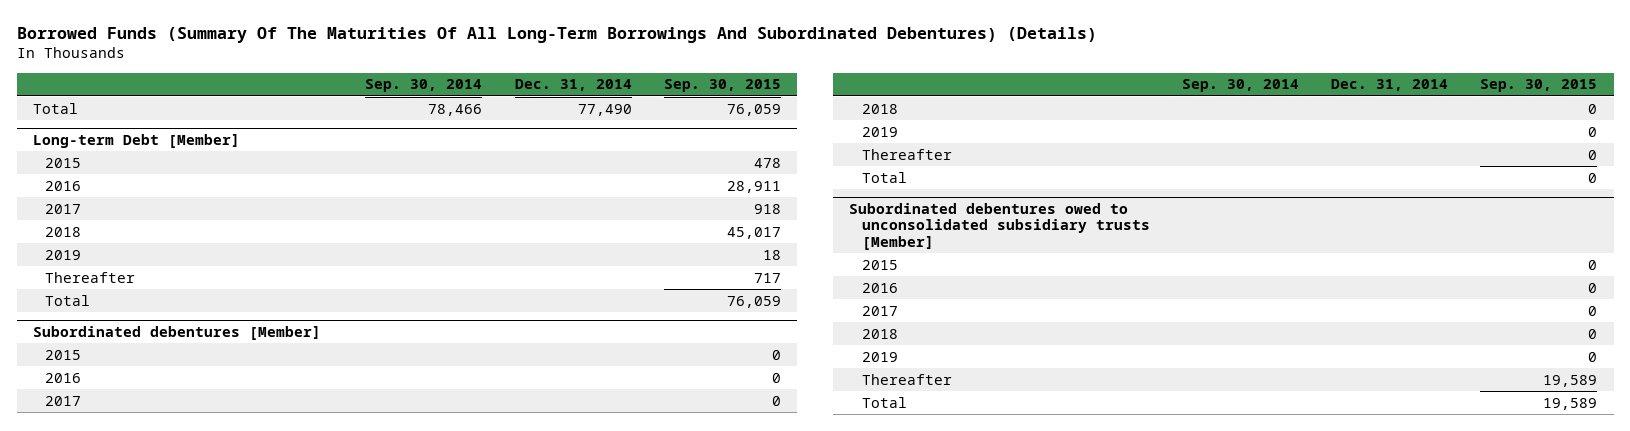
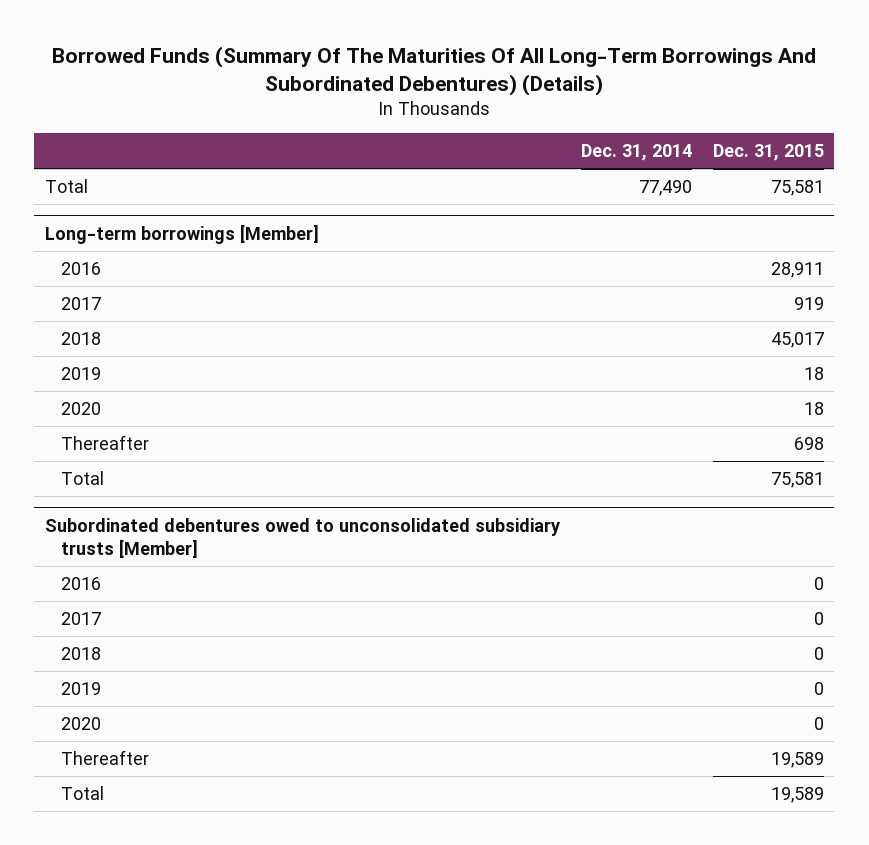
[365,79,483,93] Sep. 30, 2014 -> none
[663,79,781,93] Sep. 30, 2015 -> none
none -> [712,144,824,162] Dec. 31, 2015
[45,157,82,168] 2015 -> none
[32,133,240,148] Long-term Debt [Member] -> [44,223,319,244] Long-term borrowings [Member]
none -> [60,402,101,416] 2020
[32,325,321,340] Subordinated debentures [Member] -> none
[45,349,82,360] 2015 -> none
[45,372,82,383] 2016 -> none
[45,395,82,406] 2017 -> none
[861,103,898,114] 2018 -> none
[861,126,898,137] 2019 -> none
[861,148,952,160] Thereafter -> none
[861,171,907,183] Total -> none
[861,259,898,270] 2015 -> none
none -> [60,717,101,731] 2020

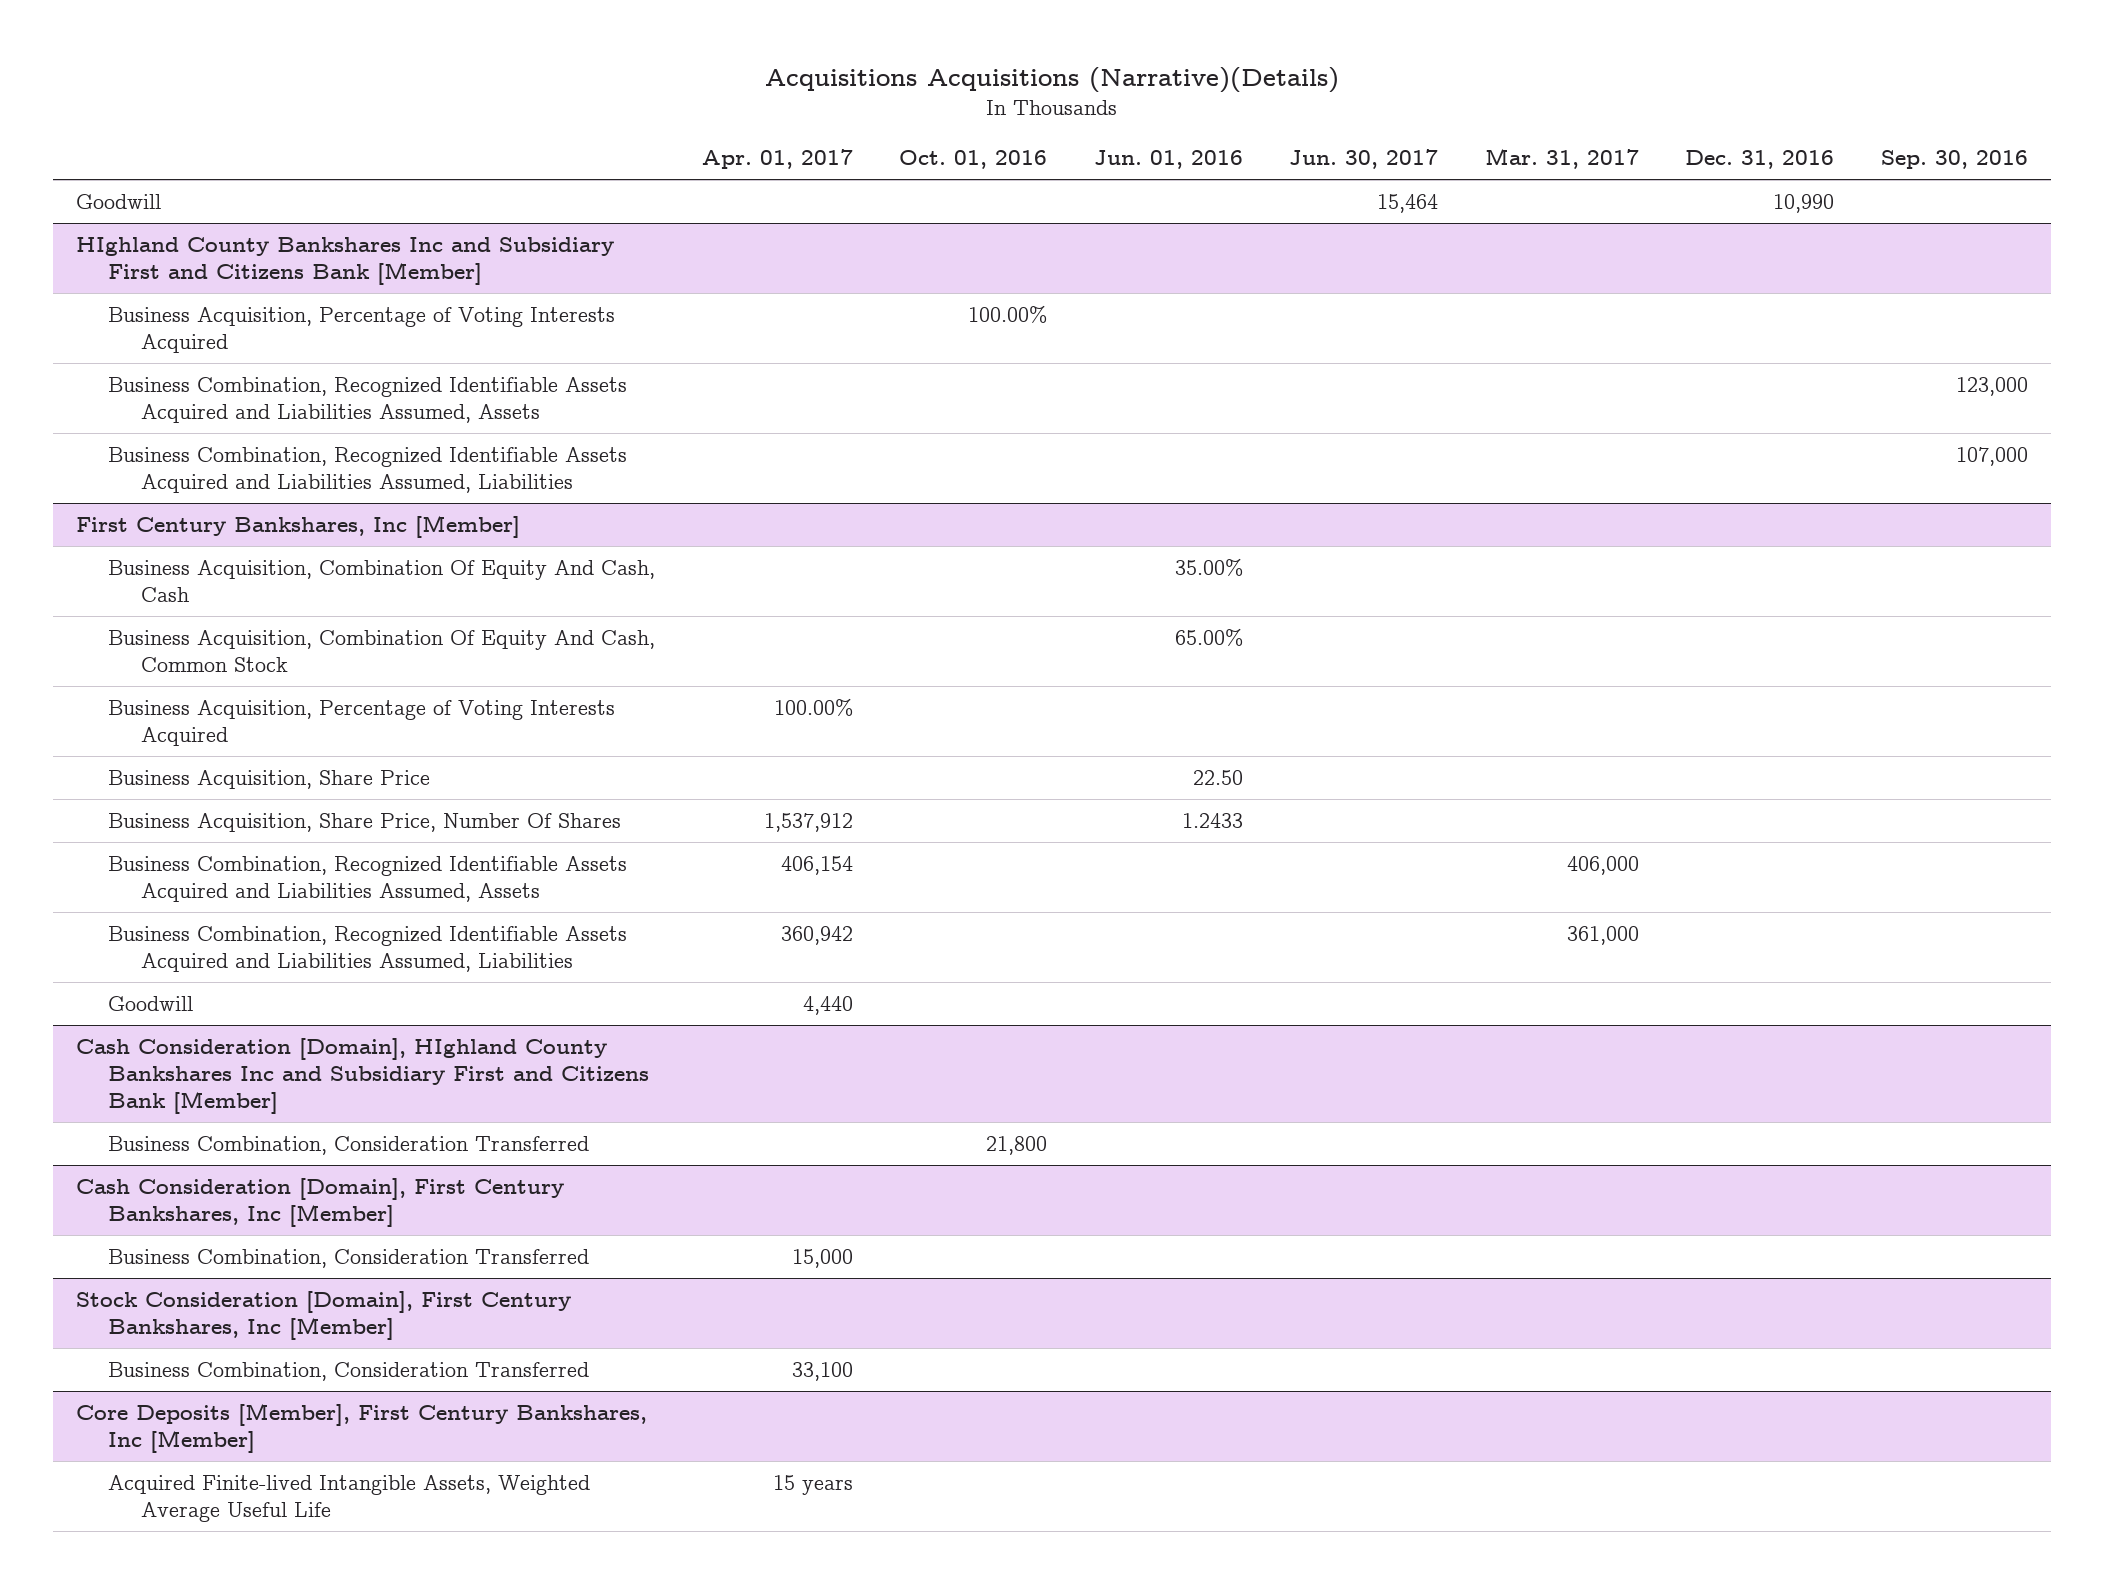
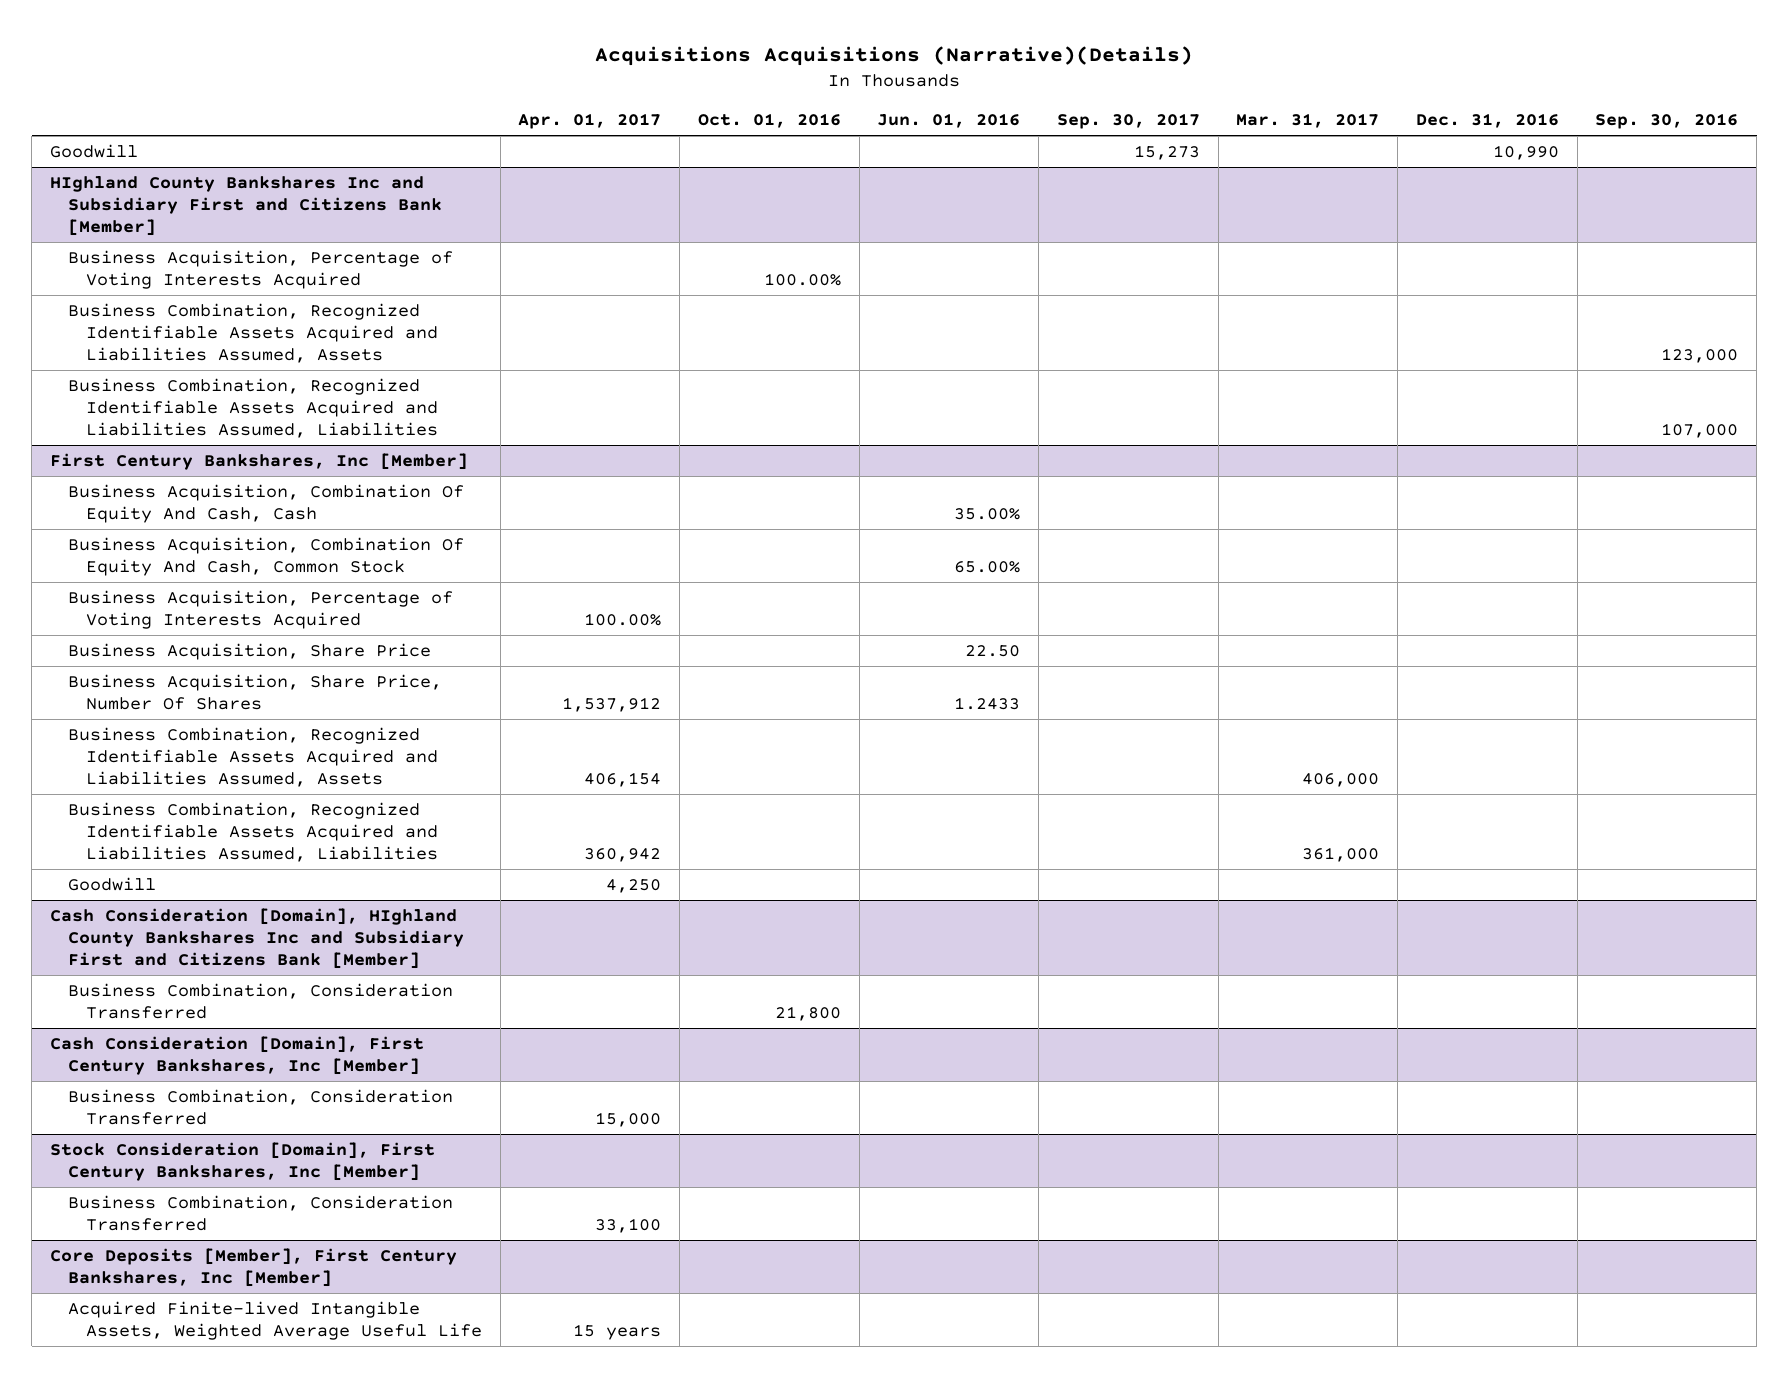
[1289,149,1439,170] Jun. 30, 2017 -> none
none -> [1056,113,1200,130] Sep. 30, 2017
[802,995,853,1015] 4,440 -> [606,878,662,893] 4,250

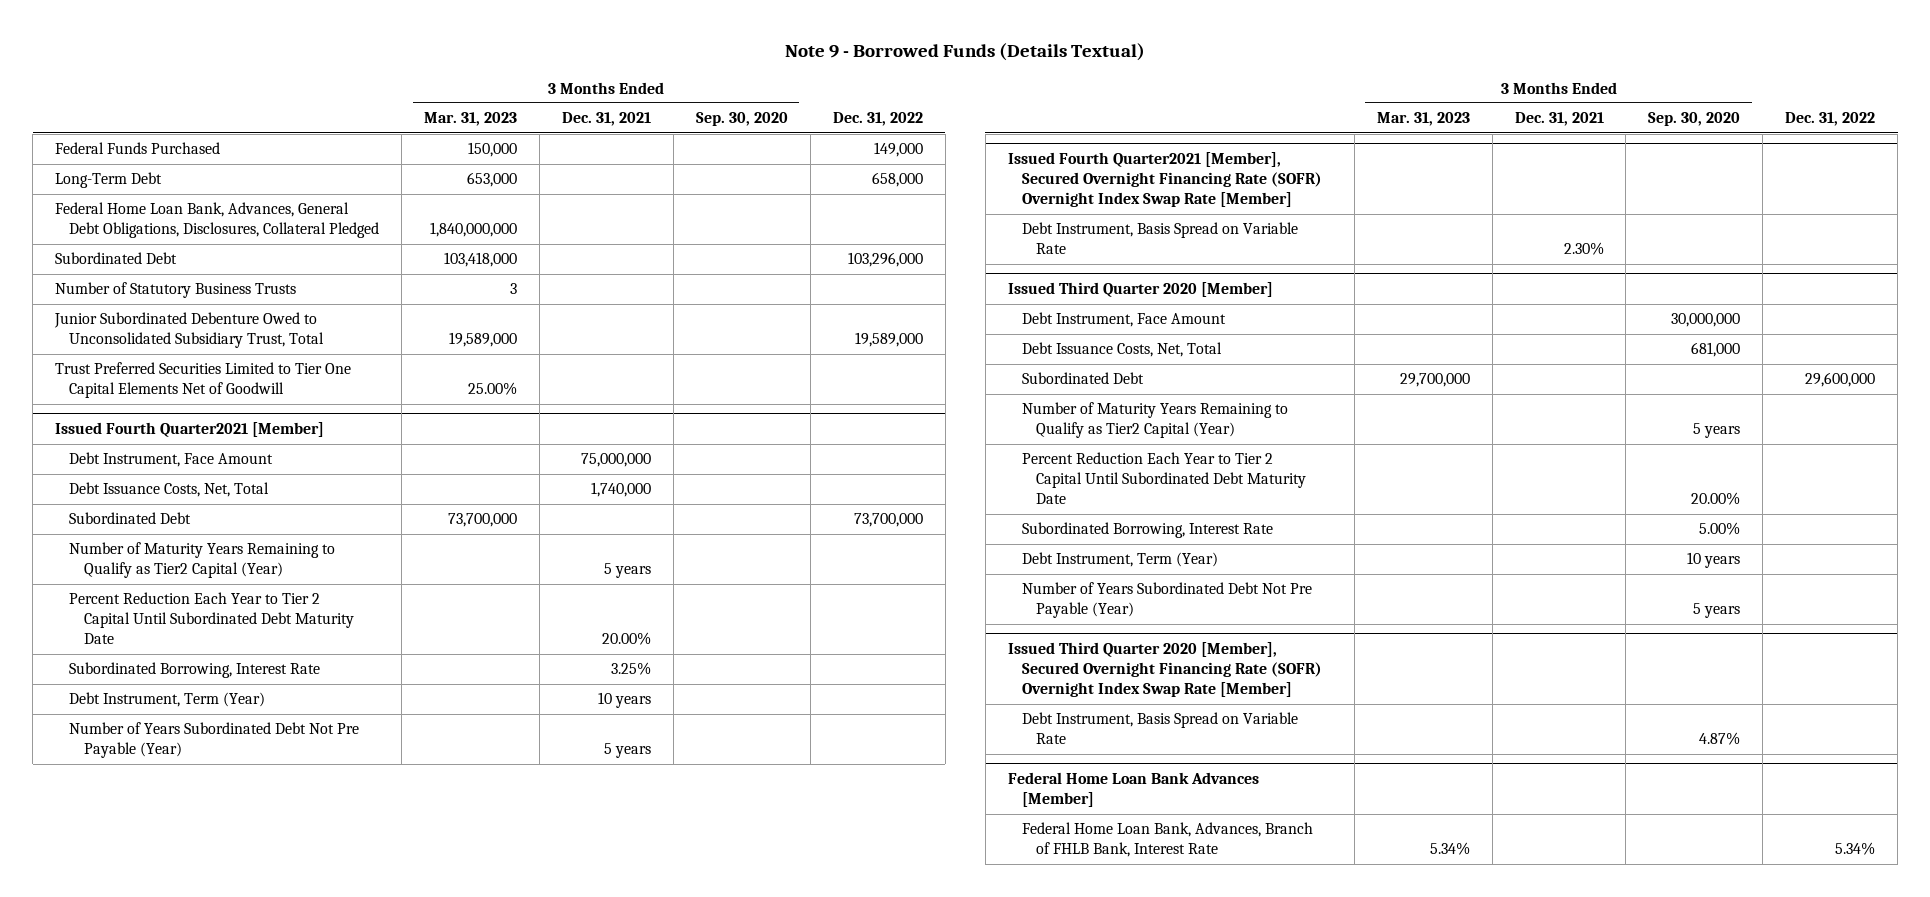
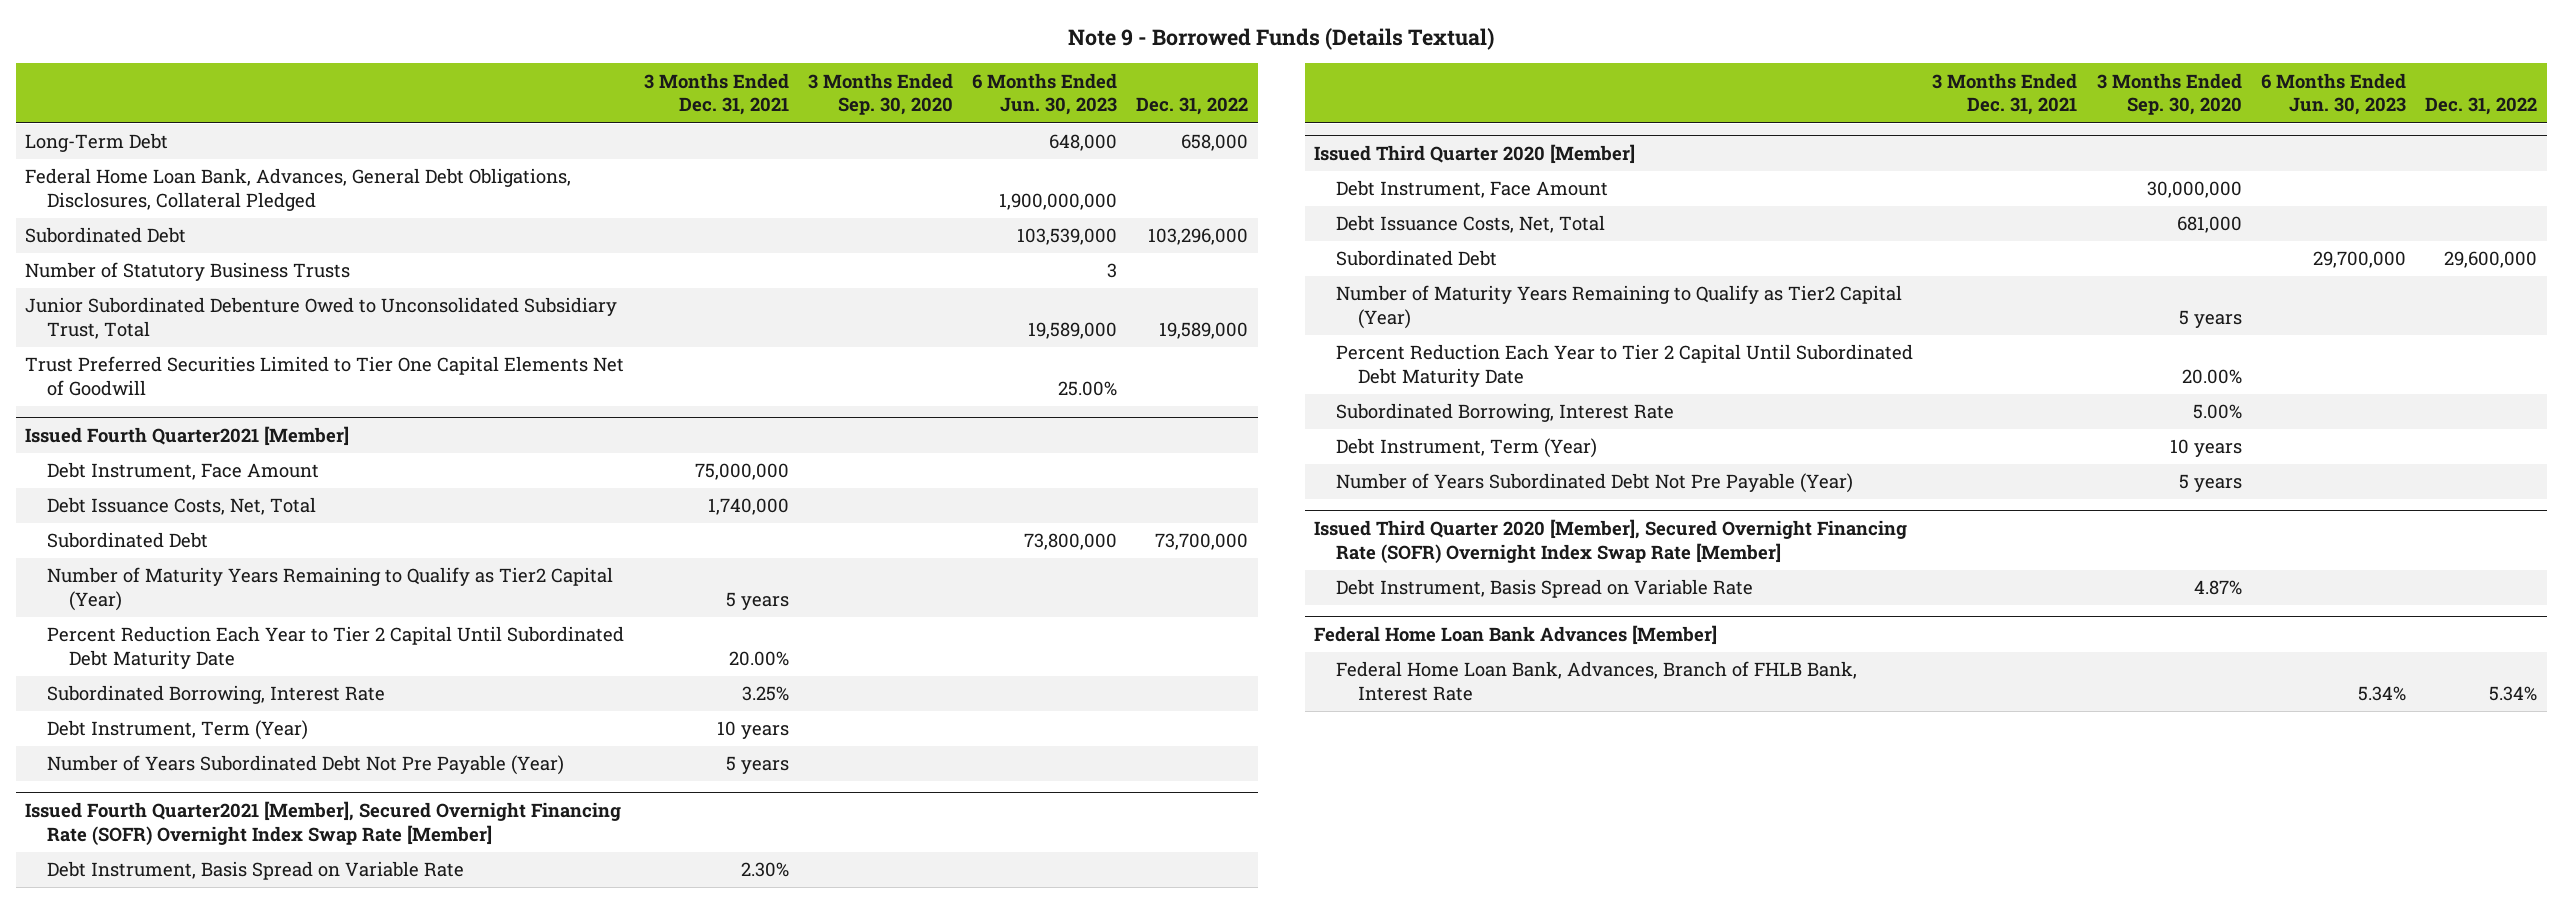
[424,112,518,127] Mar. 31, 2023 -> none
none -> [972,72,1118,116] 6 Months Ended Jun. 30, 2023
[55,142,221,155] Federal Funds Purchased -> none

